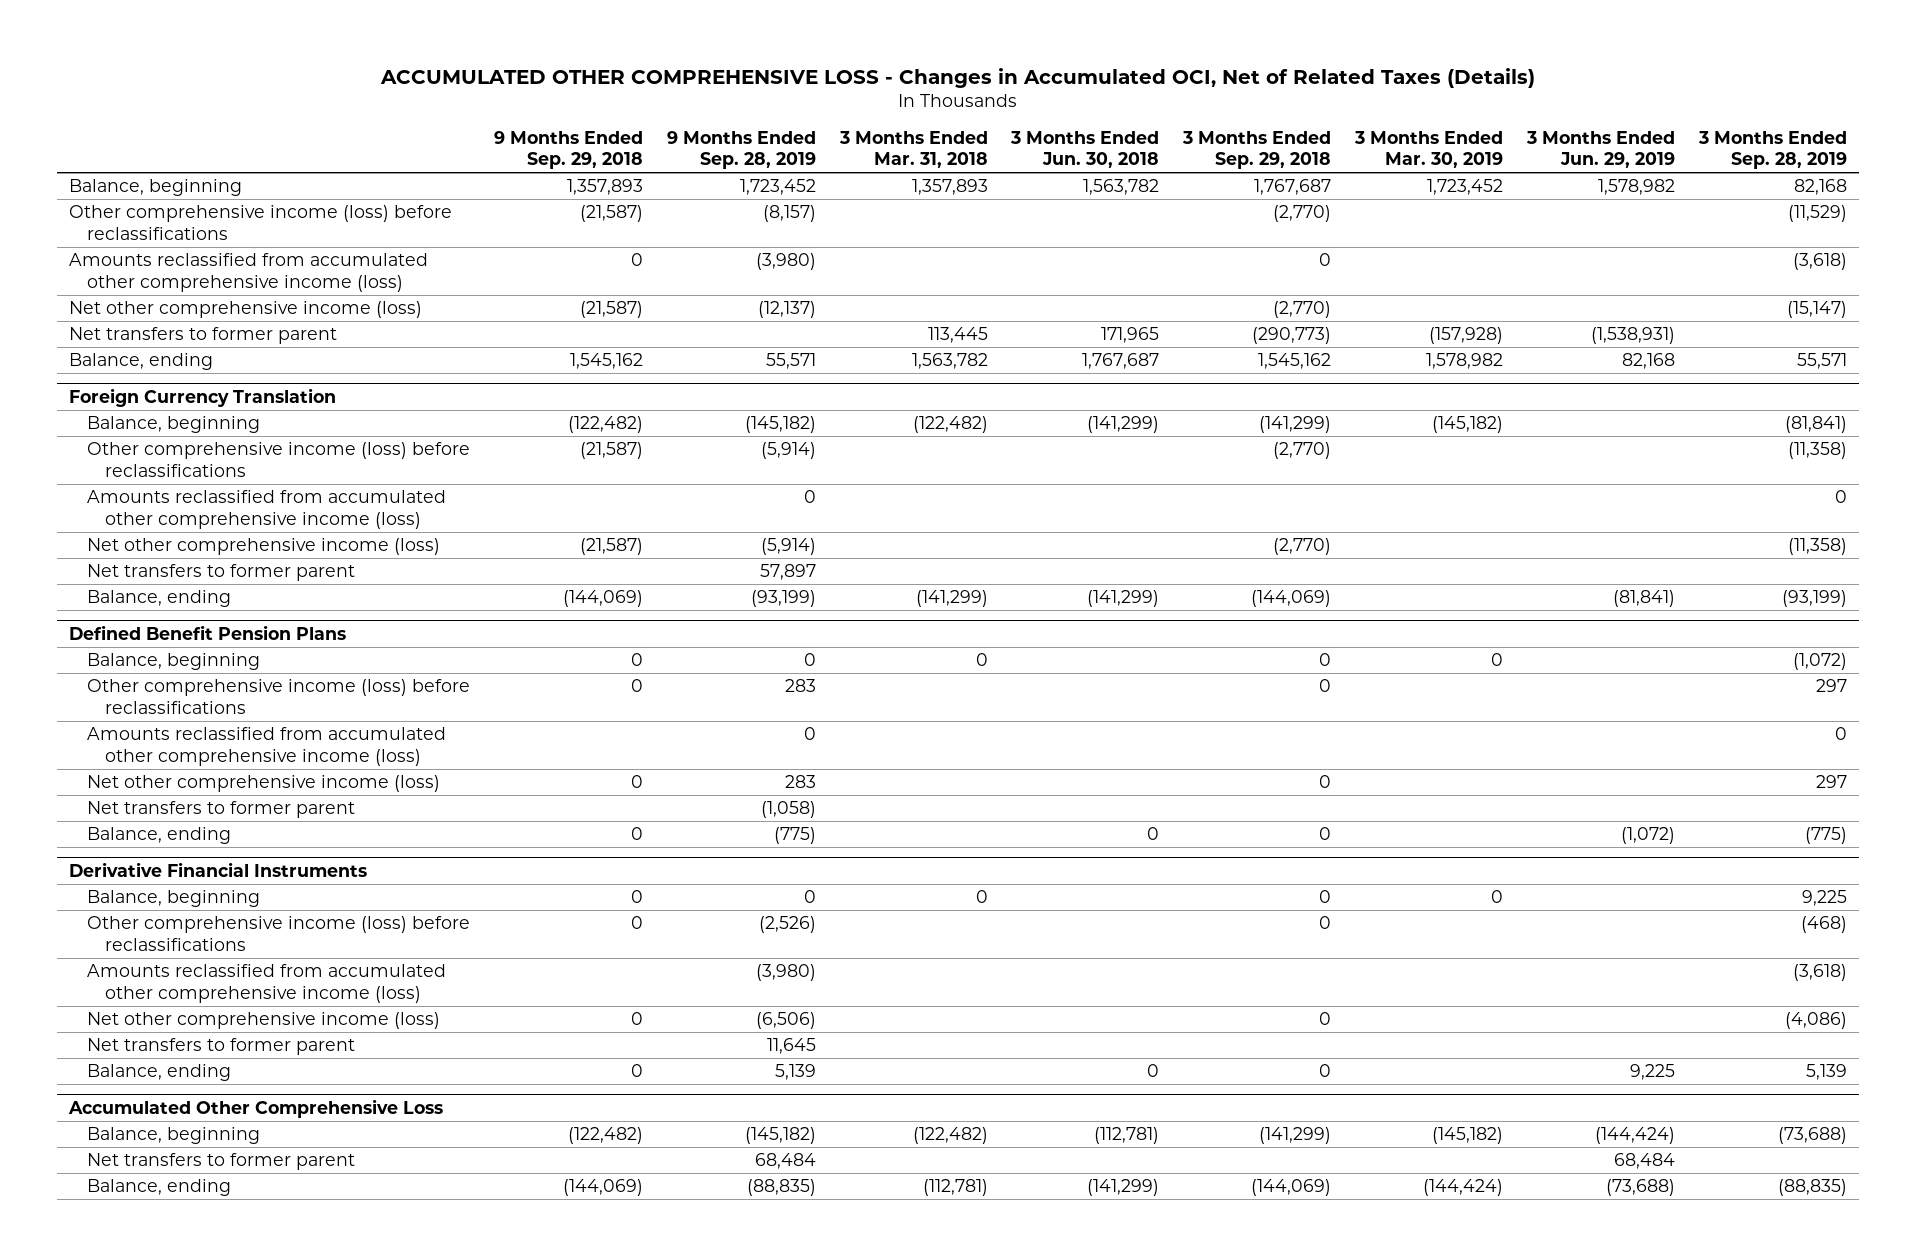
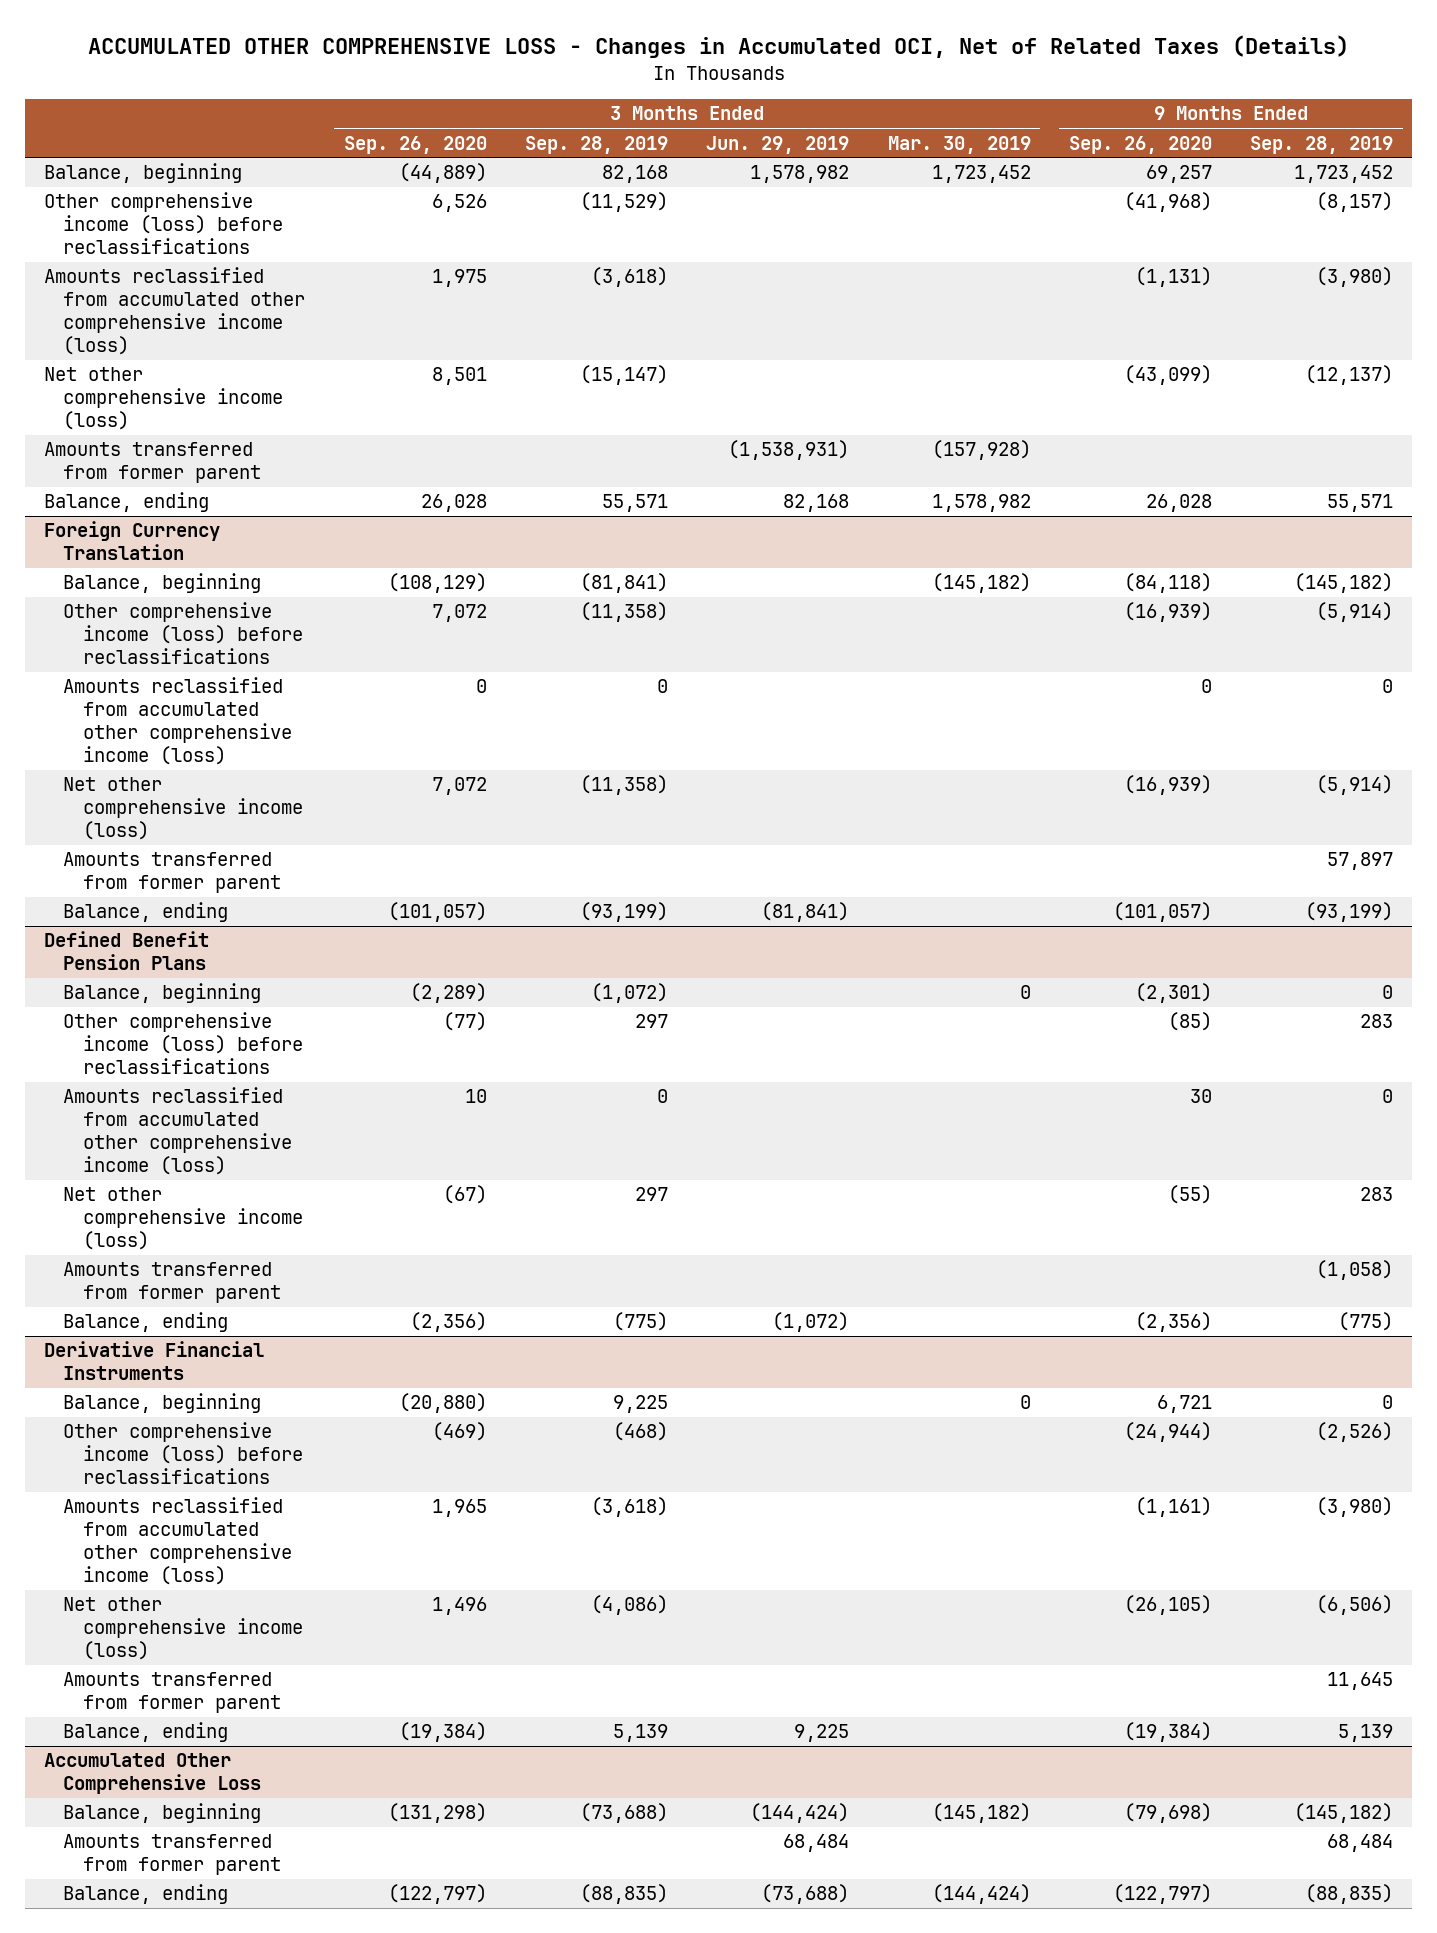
[493,130,643,170] 9 Months Ended Sep. 29, 2018 -> none
[838,130,988,169] 3 Months Ended Mar. 31, 2018 -> none
[1010,130,1160,169] 3 Months Ended Jun. 30, 2018 -> none
[1182,130,1332,170] 3 Months Ended Sep. 29, 2018 -> none
none -> [343,135,487,154] Sep. 26, 2020
none -> [1068,135,1212,154] Sep. 26, 2020
[69,327,338,345] Net transfers to former parent -> [44,442,262,484] Amounts transferred from former parent
[87,564,356,582] Net transfers to former parent -> [63,852,281,894] Amounts transferred from former parent
[87,801,356,819] Net transfers to former parent -> [63,1262,281,1304] Amounts transferred from former parent
[87,1038,356,1056] Net transfers to former parent -> [63,1672,281,1714] Amounts transferred from former parent
[87,1153,356,1171] Net transfers to former parent -> [63,1834,281,1876] Amounts transferred from former parent

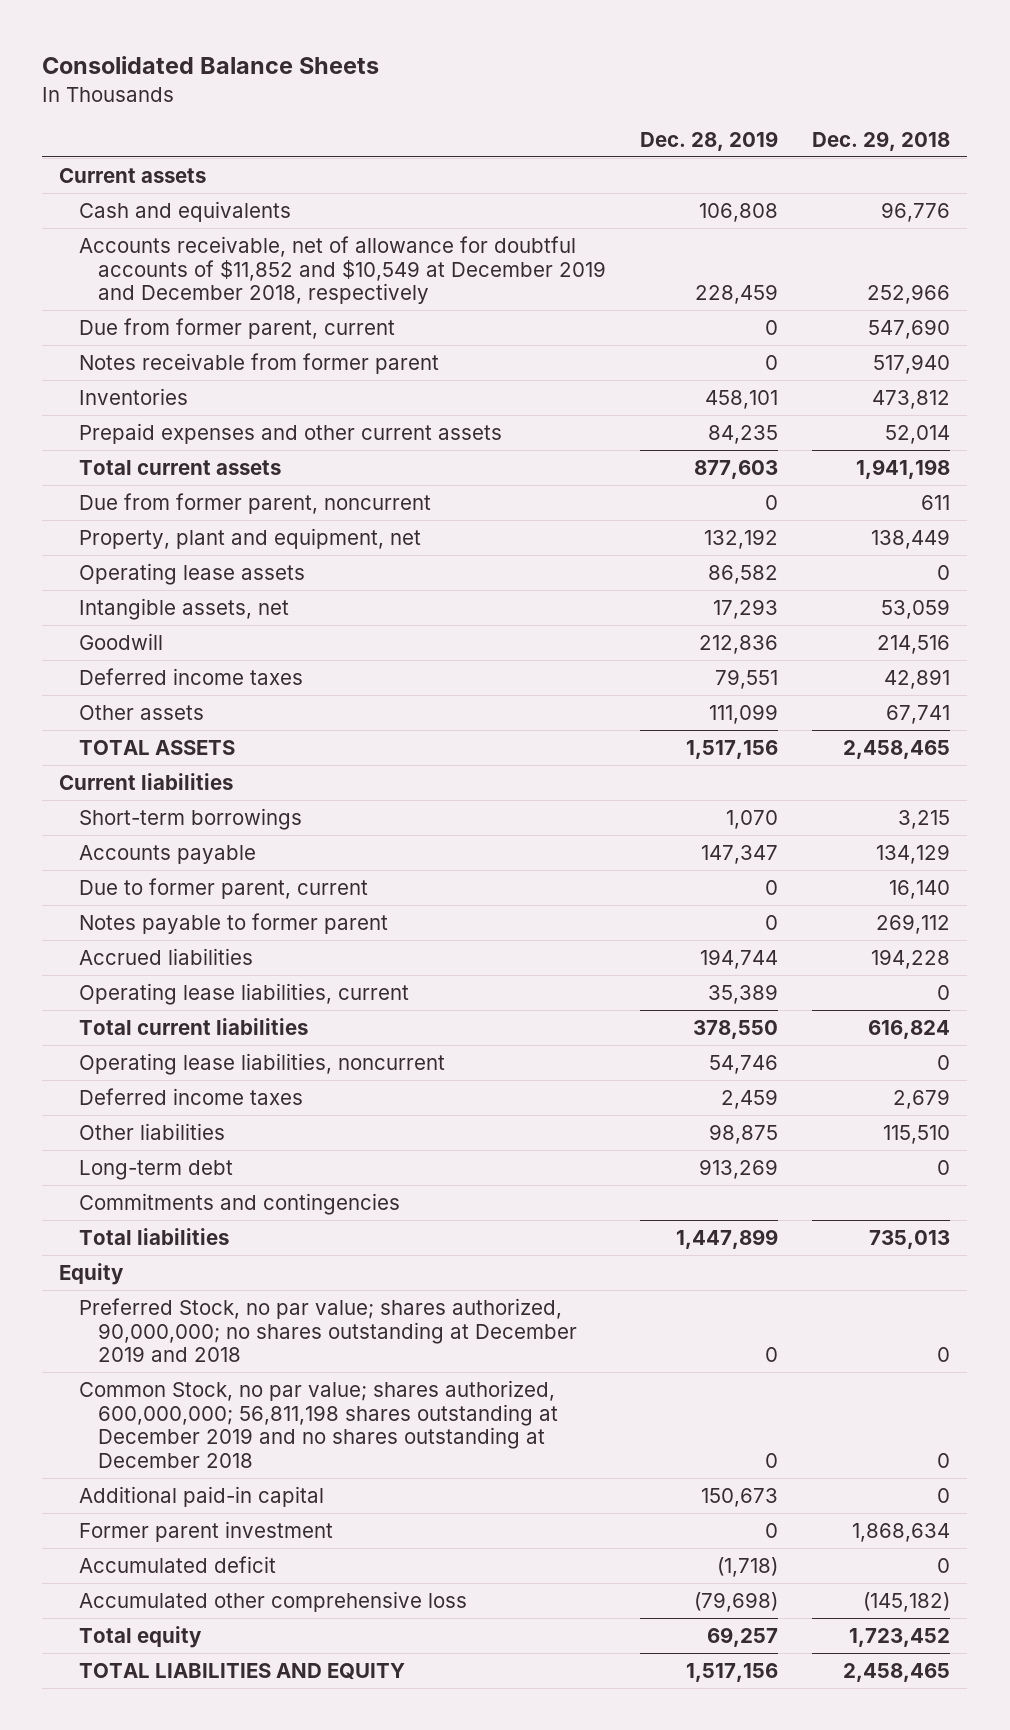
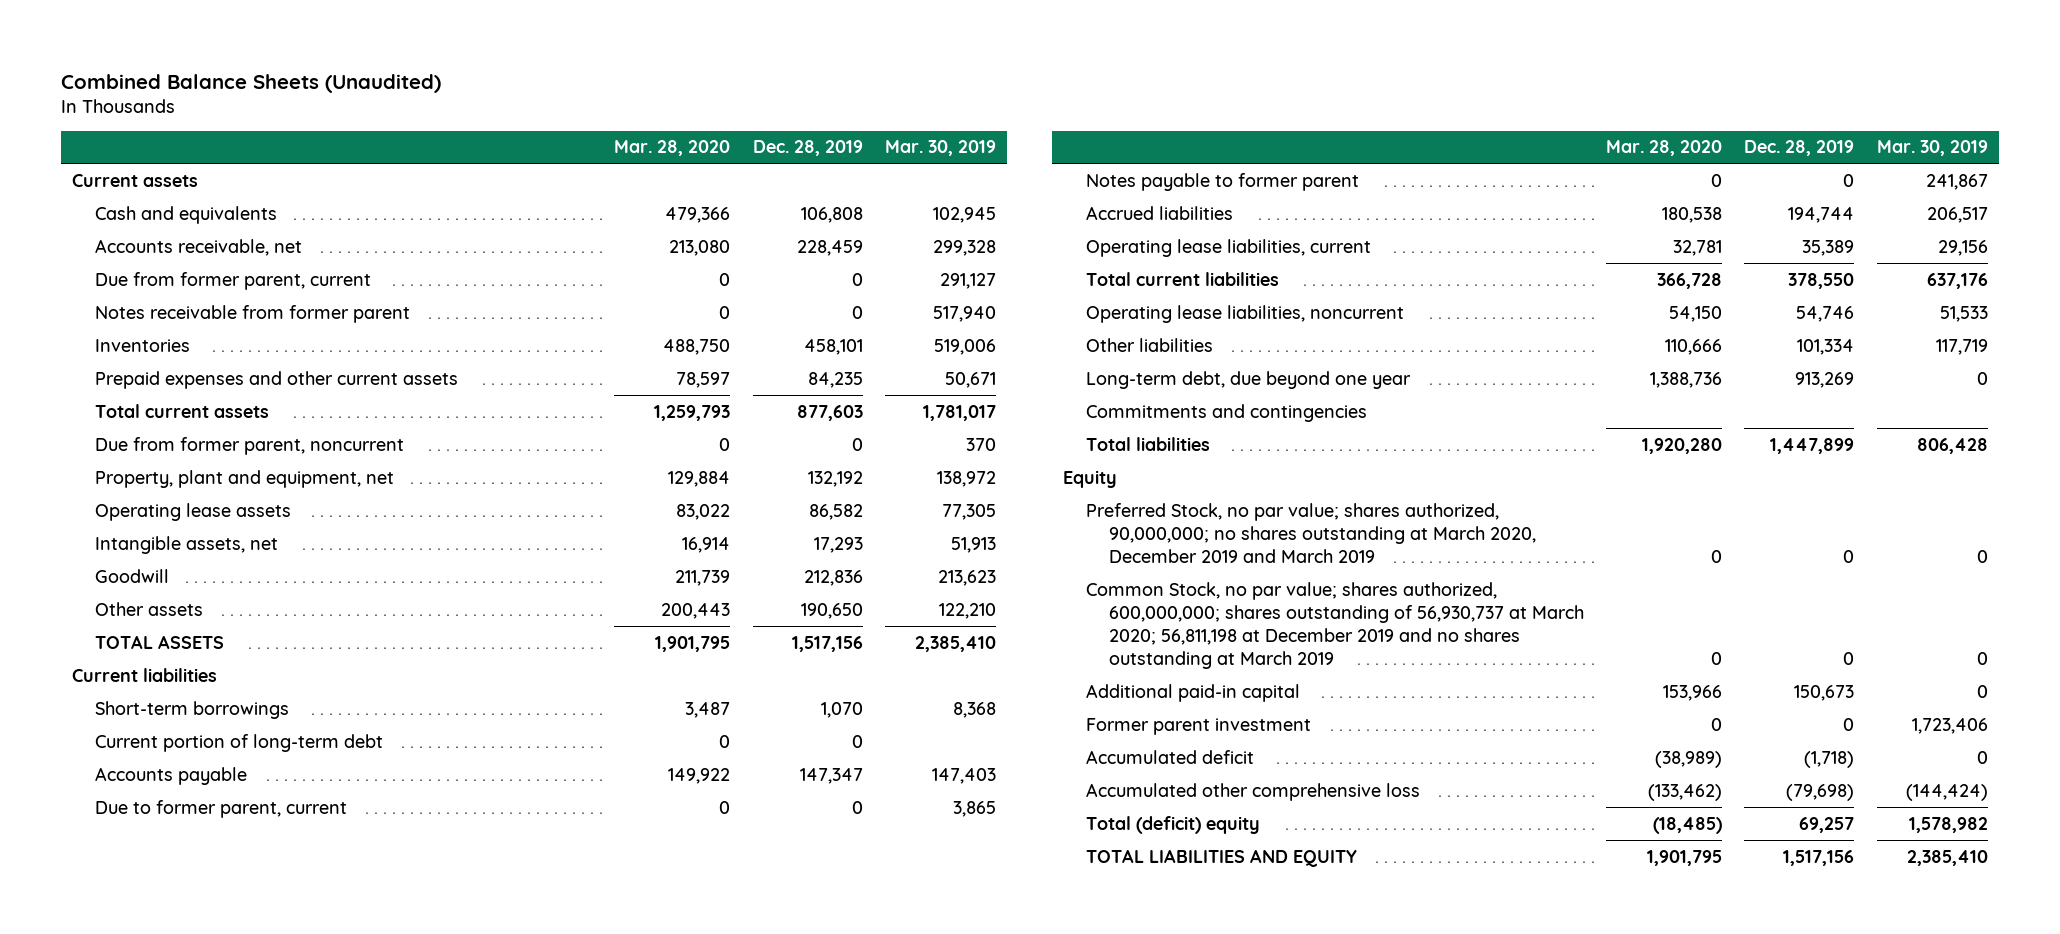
[42,56,380,75] Consolidated Balance Sheets -> [60,73,441,93] Combined Balance Sheets (Unaudited)
[812,130,951,151] Dec. 29, 2018 -> none
none -> [614,140,731,157] Mar. 28, 2020
none -> [885,140,997,157] Mar. 30, 2019
[78,235,607,305] Accounts receivable, net of allowance for doubtful accounts of $11,852 and $10,549 at December 2019 and December 2018, respectively -> [94,238,302,256] Accounts receivable, net
[78,667,303,685] Deferred income taxes -> none
[709,703,779,724] 111,099 -> [800,602,863,619] 190,650
none -> [94,733,383,752] Current portion of long-term debt
[78,1087,303,1105] Deferred income taxes -> none
[709,1123,779,1144] 98,875 -> [1797,338,1855,355] 101,334
[78,1159,233,1180] Long-term debt -> [1085,370,1411,389] Long-term debt, due beyond one year
[78,1297,578,1363] Preferred Stock, no par value; shares authorized, 90,000,000; no shares outstanding at December 2019 and 2018 -> [1085,502,1536,563] Preferred Stock, no par value; shares authorized, 90,000,000; no shares outstanding at March 2020, December 2019 and March 2019
[78,1379,559,1468] Common Stock, no par value; shares authorized, 600,000,000; 56,811,198 shares outstanding at December 2019 and no shares outstanding at December 2018 -> [1085,581,1584,669] Common Stock, no par value; shares authorized, 600,000,000; shares outstanding of 56,930,737 at March 2020; 56,811,198 at December 2019 and no shares outstanding at March 2019
[78,1625,202,1648] Total equity -> [1085,815,1260,834] Total (deficit) equity

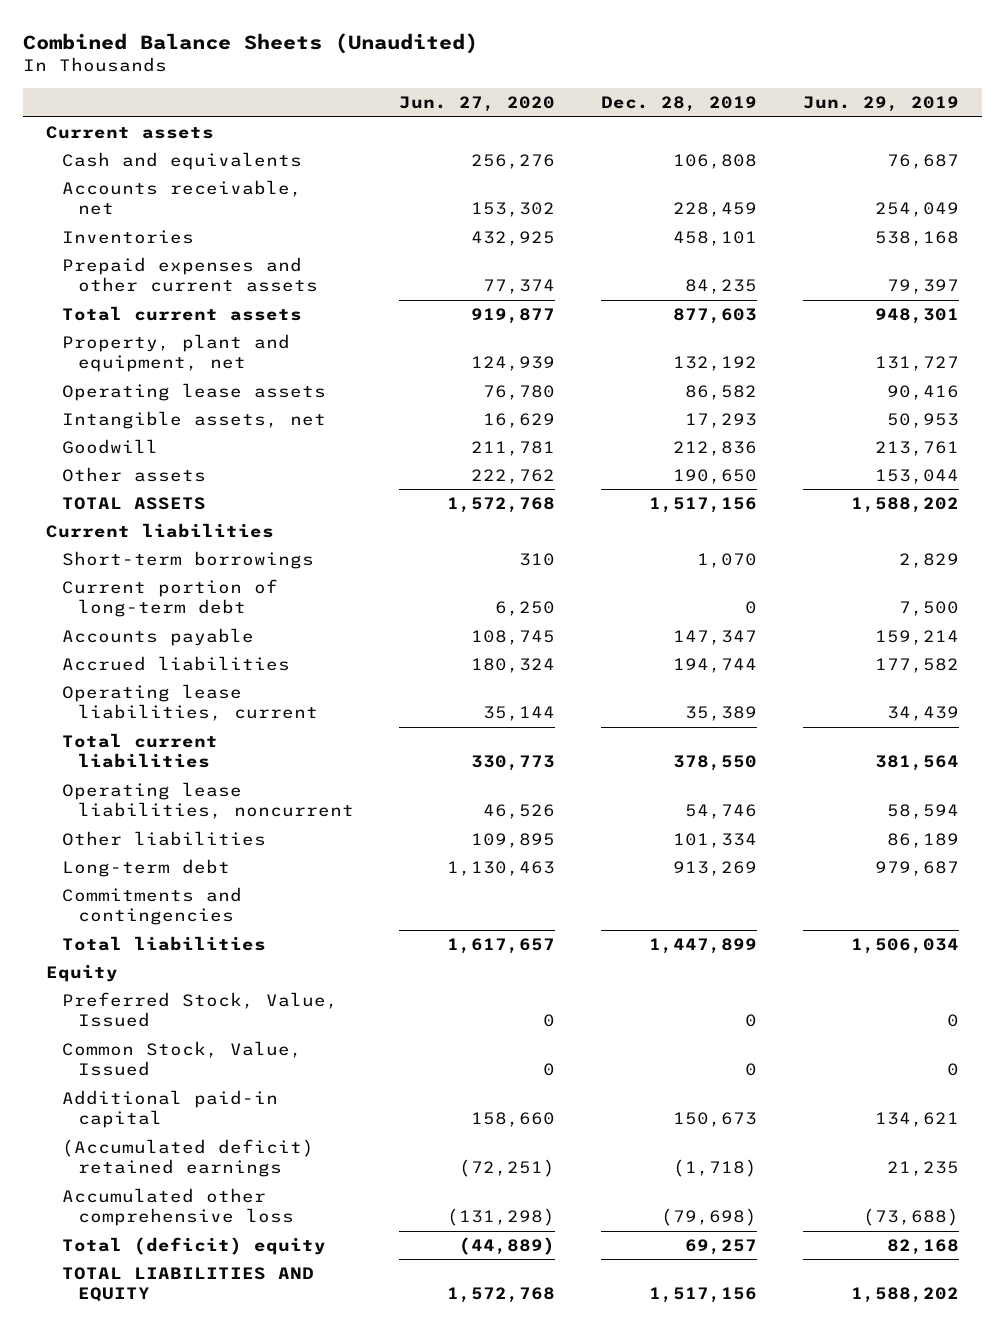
[614,140,731,157] Mar. 28, 2020 -> none
[885,140,997,157] Mar. 30, 2019 -> none
none -> [399,96,556,113] Jun. 27, 2020
none -> [803,96,960,113] Jun. 29, 2019
[94,271,371,290] Due from former parent, current -> none
[94,304,410,323] Notes receivable from former parent -> none
[94,436,404,455] Due from former parent, noncurrent -> none
[94,799,347,818] Due to former parent, current -> none
[1085,172,1359,191] Notes payable to former parent -> none
[1085,370,1411,389] Long-term debt, due beyond one year -> [61,859,230,878] Long-term debt
[1085,502,1536,563] Preferred Stock, no par value; shares authorized, 90,000,000; no shares outstanding at March 2020, December 2019 and March 2019 -> [61,992,338,1028] Preferred Stock, Value, Issued
[1085,581,1584,669] Common Stock, no par value; shares authorized, 600,000,000; shares outstanding of 56,930,737 at March 2020; 56,811,198 at December 2019 and no shares outstanding at March 2019 -> [61,1041,302,1077] Common Stock, Value, Issued
[1085,717,1311,735] Former parent investment -> none
[1085,749,1254,764] Accumulated deficit -> [61,1139,314,1178] (Accumulated deficit) retained earnings

